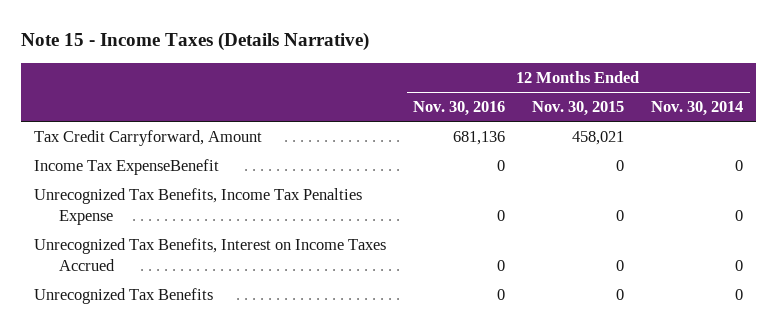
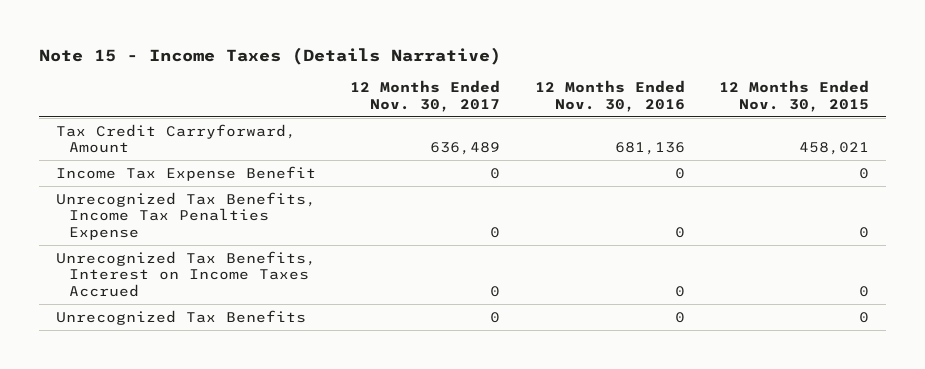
[651,101,744,117] Nov. 30, 2014 -> none
none -> [350,80,501,112] 12 Months Ended Nov. 30, 2017
[34,159,220,176] Income Tax ExpenseBenefit -> [56,165,317,181] Income Tax Expense Benefit

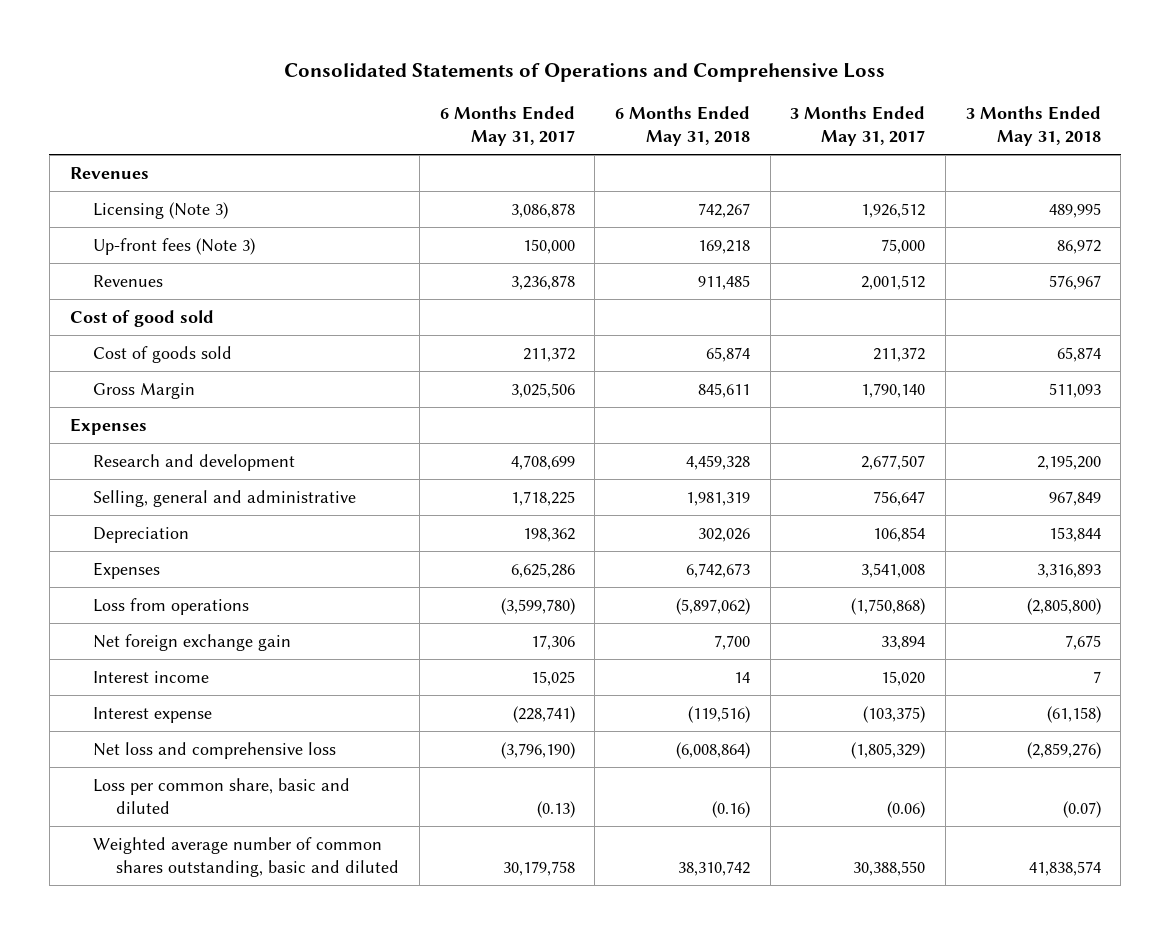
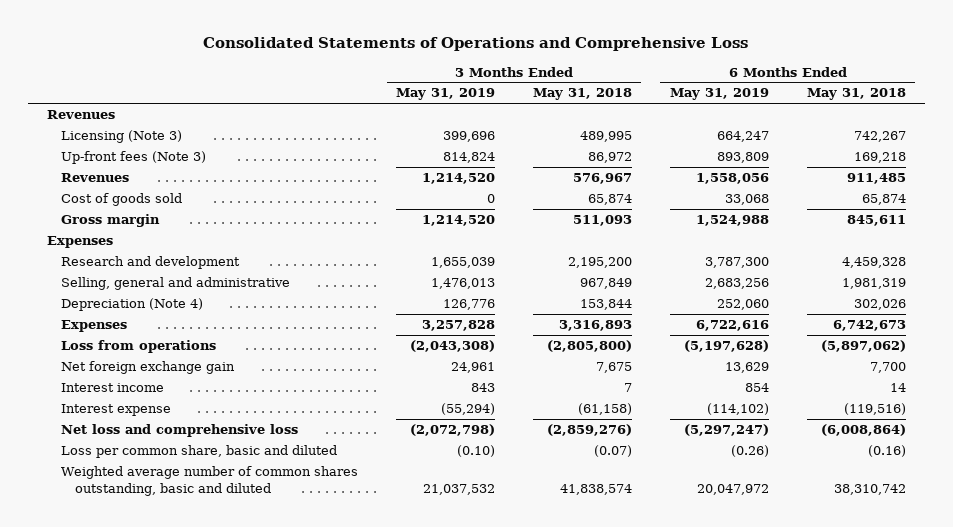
[439,106,575,146] 6 Months Ended May 31, 2017 -> none
[790,106,926,146] 3 Months Ended May 31, 2017 -> none
none -> [396,88,496,101] May 31, 2019
none -> [669,88,769,101] May 31, 2019
[69,309,214,327] Cost of good sold -> none
[92,382,195,399] Gross Margin -> [61,214,161,228] Gross margin
[92,526,189,543] Depreciation -> [61,298,204,312] Depreciation (Note 4)

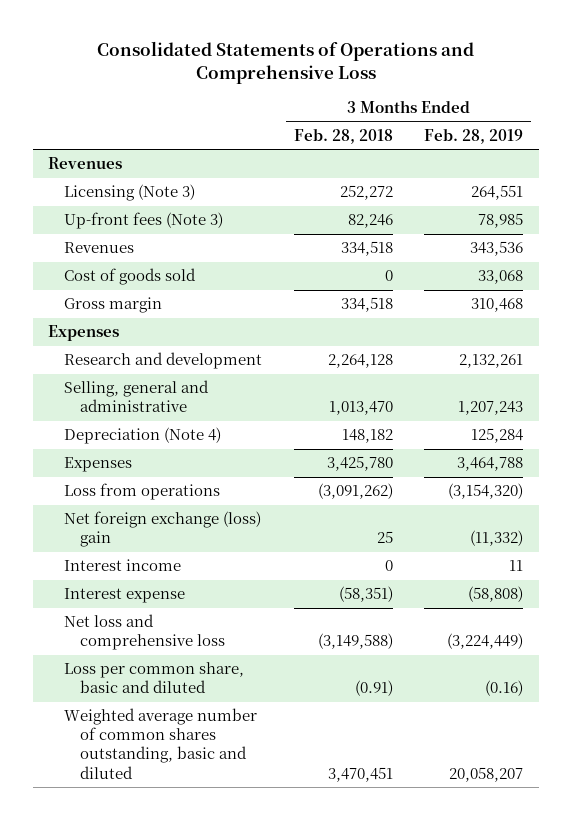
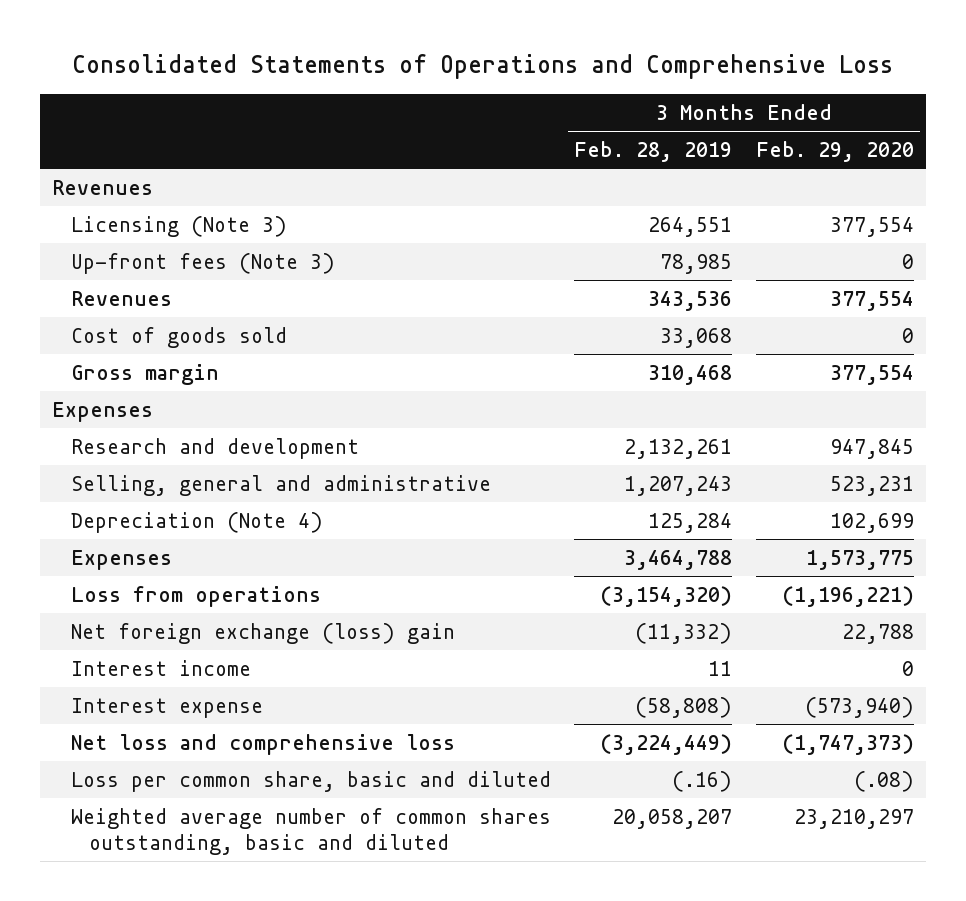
[293,128,393,144] Feb. 28, 2018 -> none
none -> [756,141,915,163] Feb. 29, 2020
[485,680,524,697] (0.16) -> [672,770,733,792] (.16)

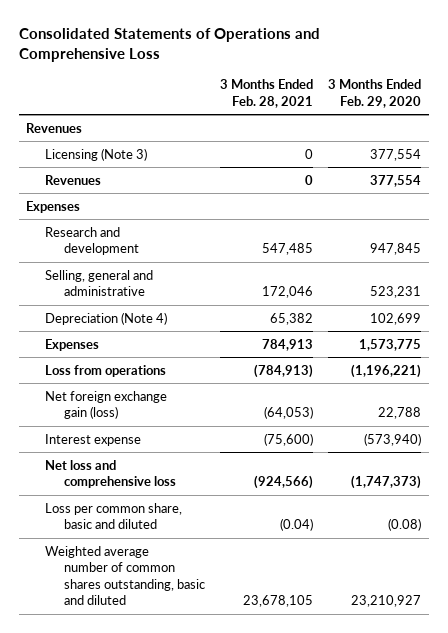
[574,141,733,163] Feb. 28, 2019 -> none
none -> [220,79,314,108] 3 Months Ended Feb. 28, 2021
[70,252,335,274] Up-front fees (Note 3) -> none
[70,326,287,348] Cost of goods sold -> none
[70,363,219,385] Gross margin -> none
[70,659,251,676] Interest income -> none
[70,622,455,644] Net foreign exchange (loss) gain -> [45,390,168,420] Net foreign exchange gain (loss)
[854,770,915,792] (.08) -> [388,518,422,532] (0.08)
[794,808,915,829] 23,210,297 -> [351,595,422,608] 23,210,927

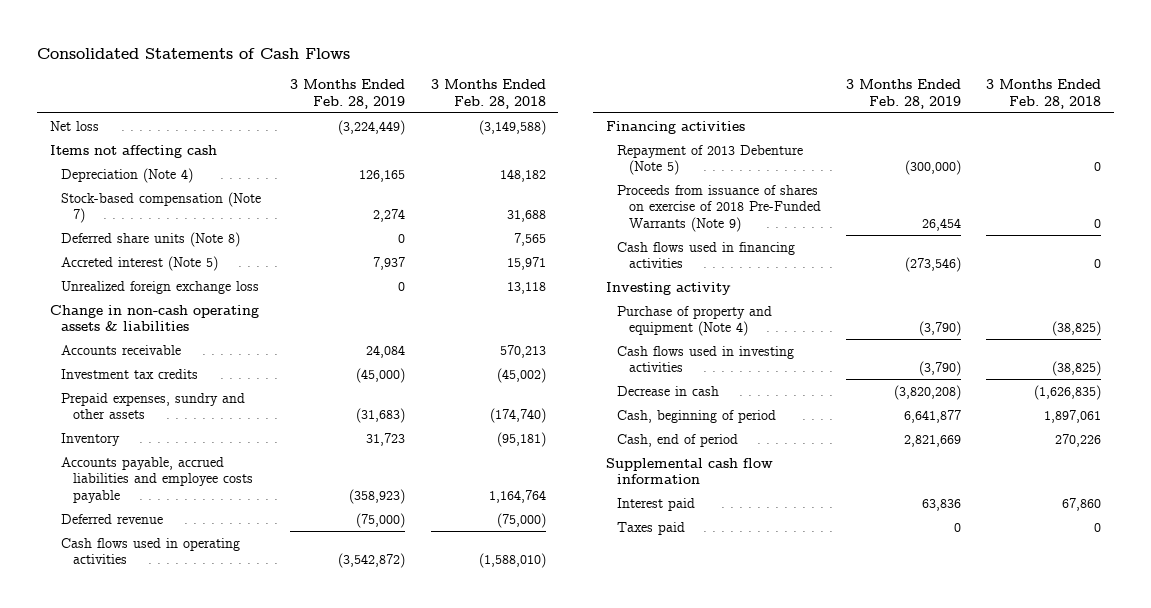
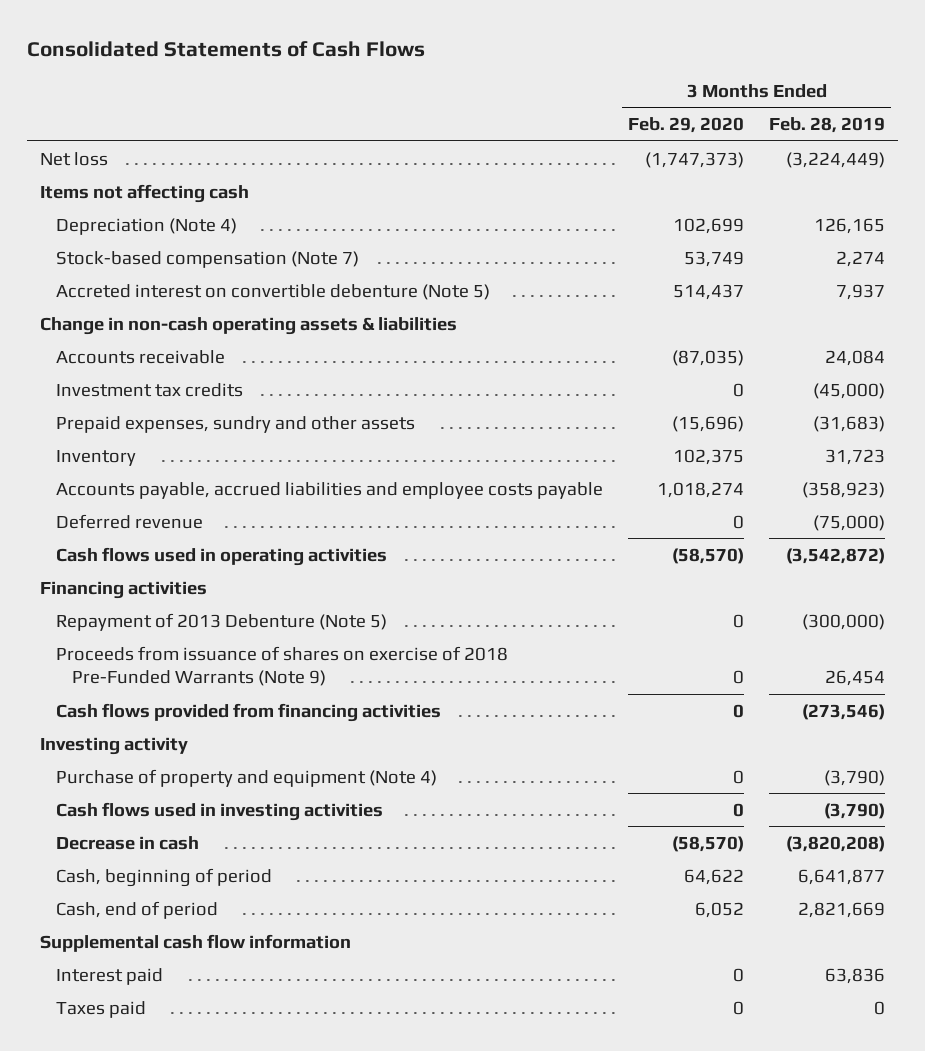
[430,79,546,109] 3 Months Ended Feb. 28, 2018 -> none
none -> [628,117,745,134] Feb. 29, 2020
[61,231,241,247] Deferred share units (Note 8) -> none
[61,280,260,294] Unrealized foreign exchange loss -> none
[61,255,219,271] Accreted interest (Note 5) -> [56,283,491,300] Accreted interest on convertible debenture (Note 5)
[617,241,796,269] Cash flows used in financing activities -> [56,702,442,722] Cash flows provided from financing activities

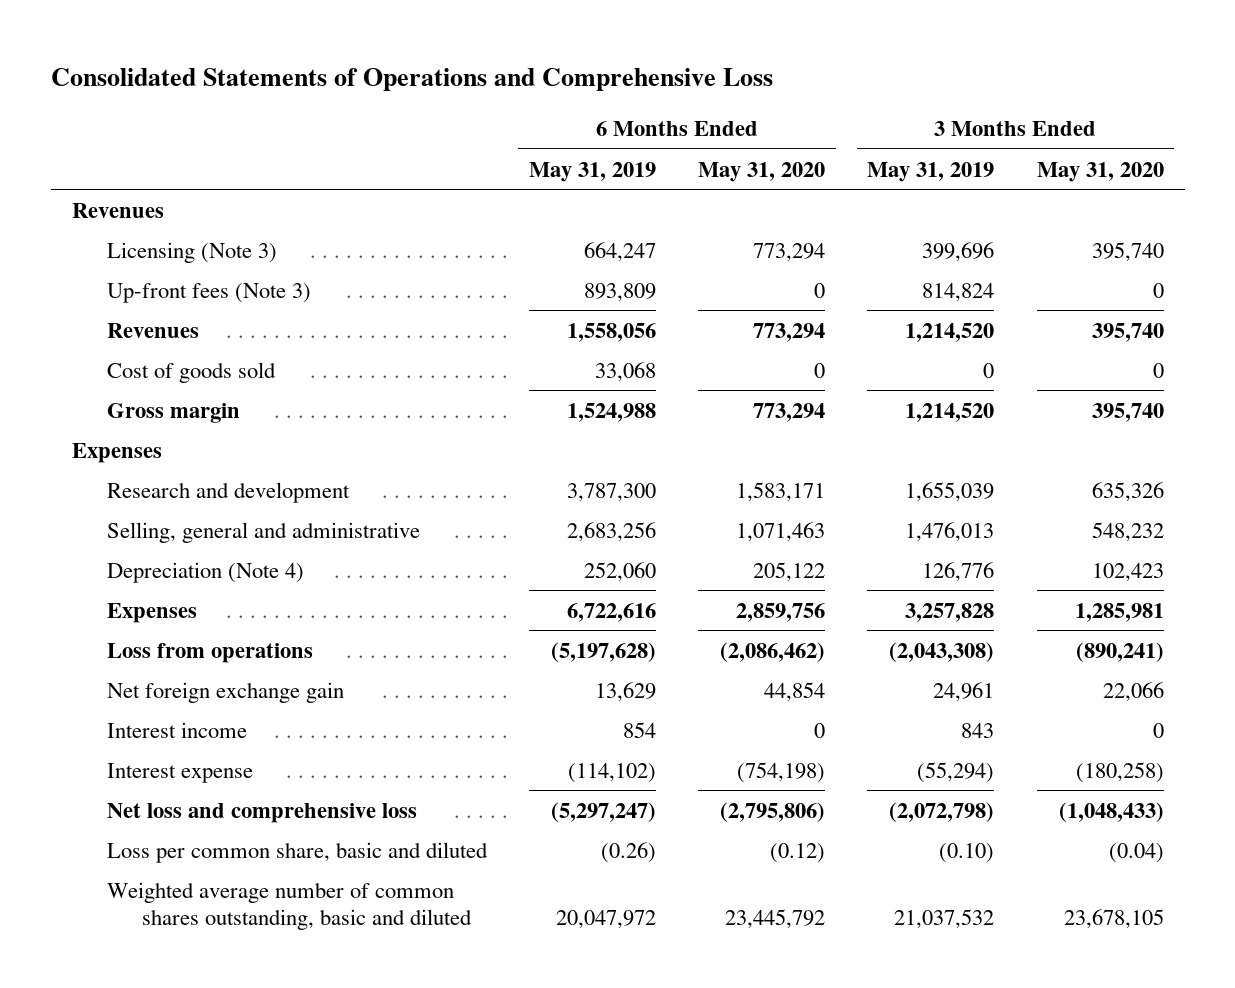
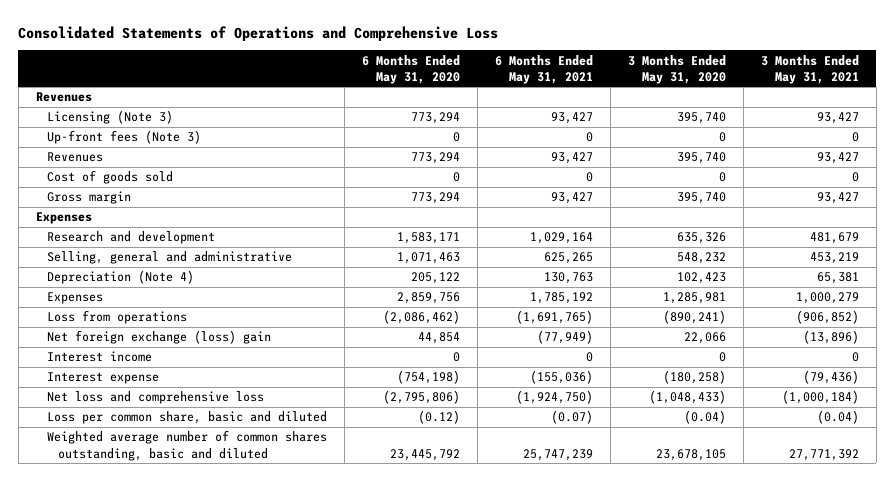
[528,161,656,182] May 31, 2019 -> none
[867,161,995,182] May 31, 2019 -> none
none -> [494,54,593,84] 6 Months Ended May 31, 2021
none -> [760,54,859,84] 3 Months Ended May 31, 2021
[106,681,344,703] Net foreign exchange gain -> [46,330,271,345] Net foreign exchange (loss) gain

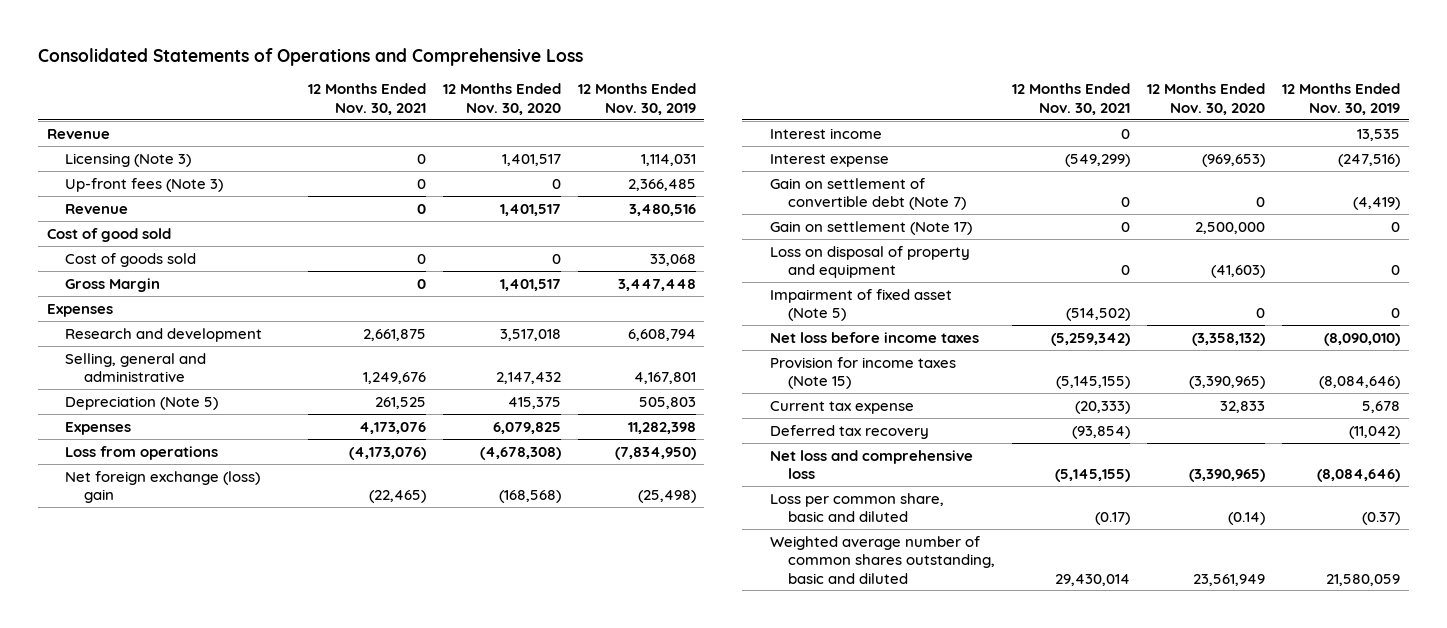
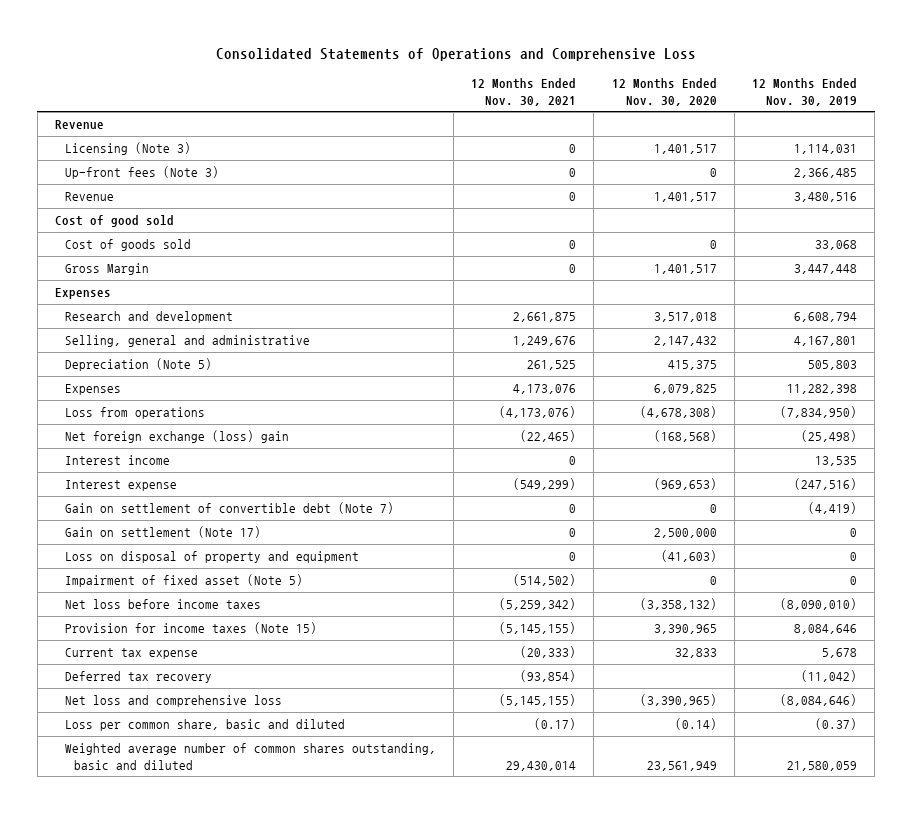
[1189,376,1266,390] (3,390,965) -> [653,624,717,635] 3,390,965
[1319,376,1401,390] (8,084,646) -> [794,624,858,635] 8,084,646

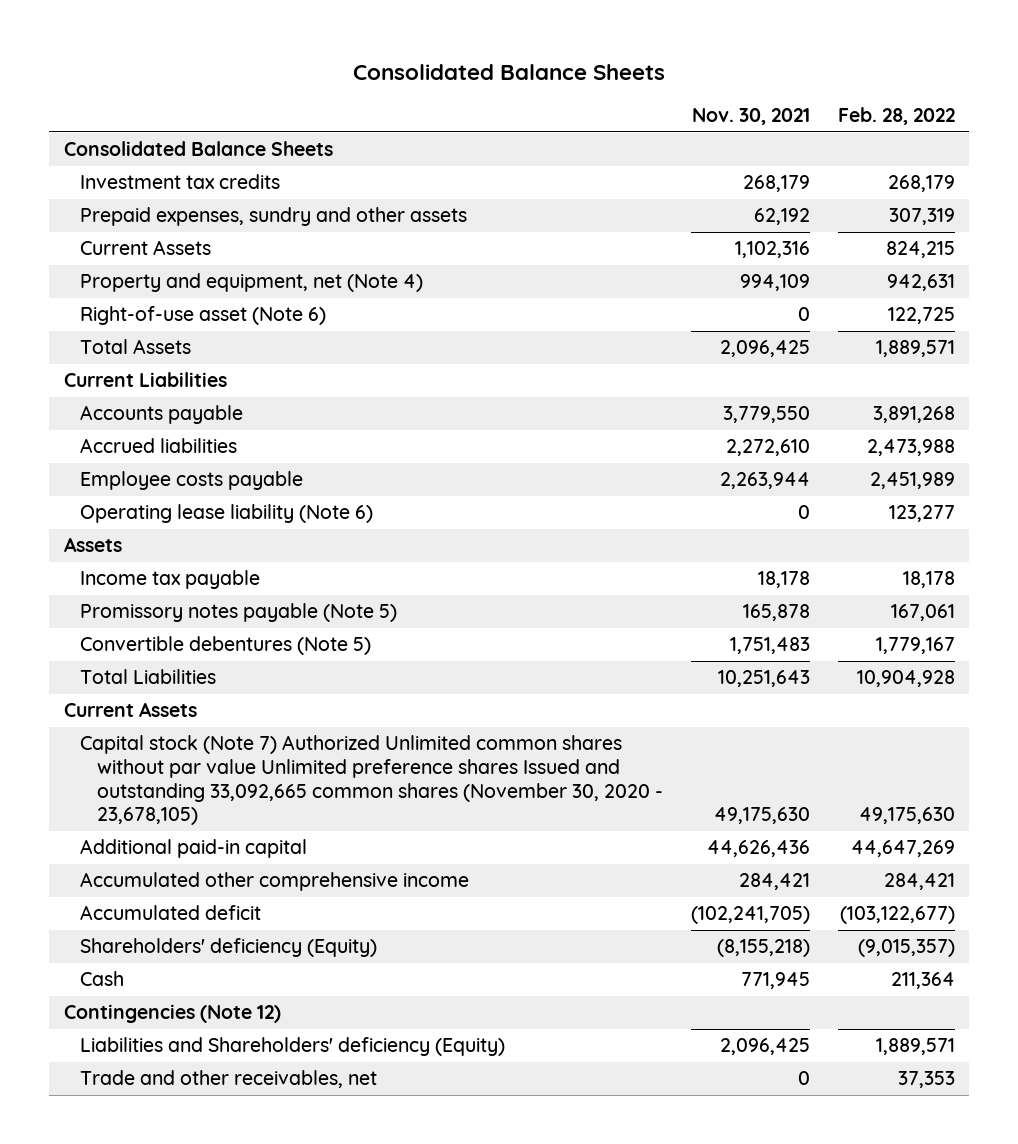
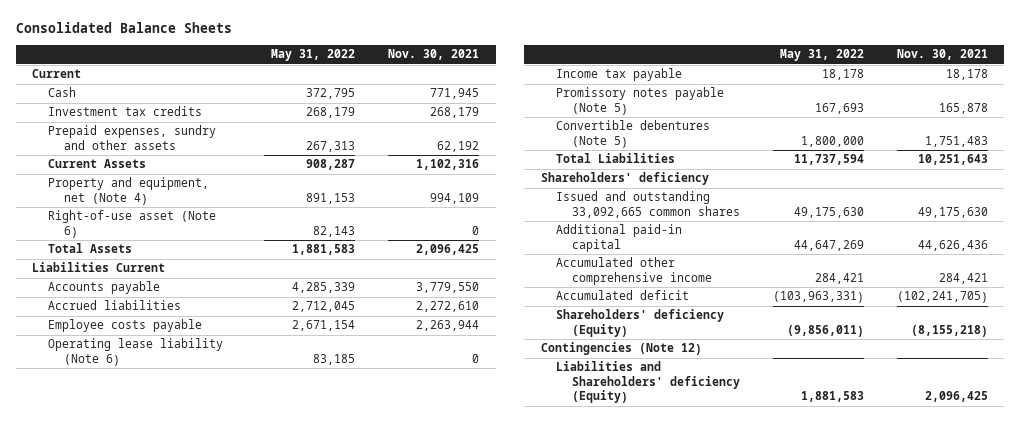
[837,107,955,126] Feb. 28, 2022 -> none
none -> [271,49,356,62] May 31, 2022
[63,141,333,157] Consolidated Balance Sheets -> none
none -> [32,69,82,79] Current
[80,971,125,987] Cash -> [47,87,76,98] Cash
[63,372,227,388] Current Liabilities -> [32,262,166,273] Liabilities Current
[63,537,122,553] Assets -> none
[63,702,197,718] Current Assets -> none
none -> [540,172,709,186] Shareholders' deficiency
[80,735,663,826] Capital stock (Note 7) Authorized Unlimited common shares without par value Unlimited preference shares Issued and outstanding 33,092,665 common shares (November 30, 2020 - 23,678,105) -> [556,191,741,218] Issued and outstanding 33,092,665 common shares
[80,1070,378,1089] Trade and other receivables, net -> none

